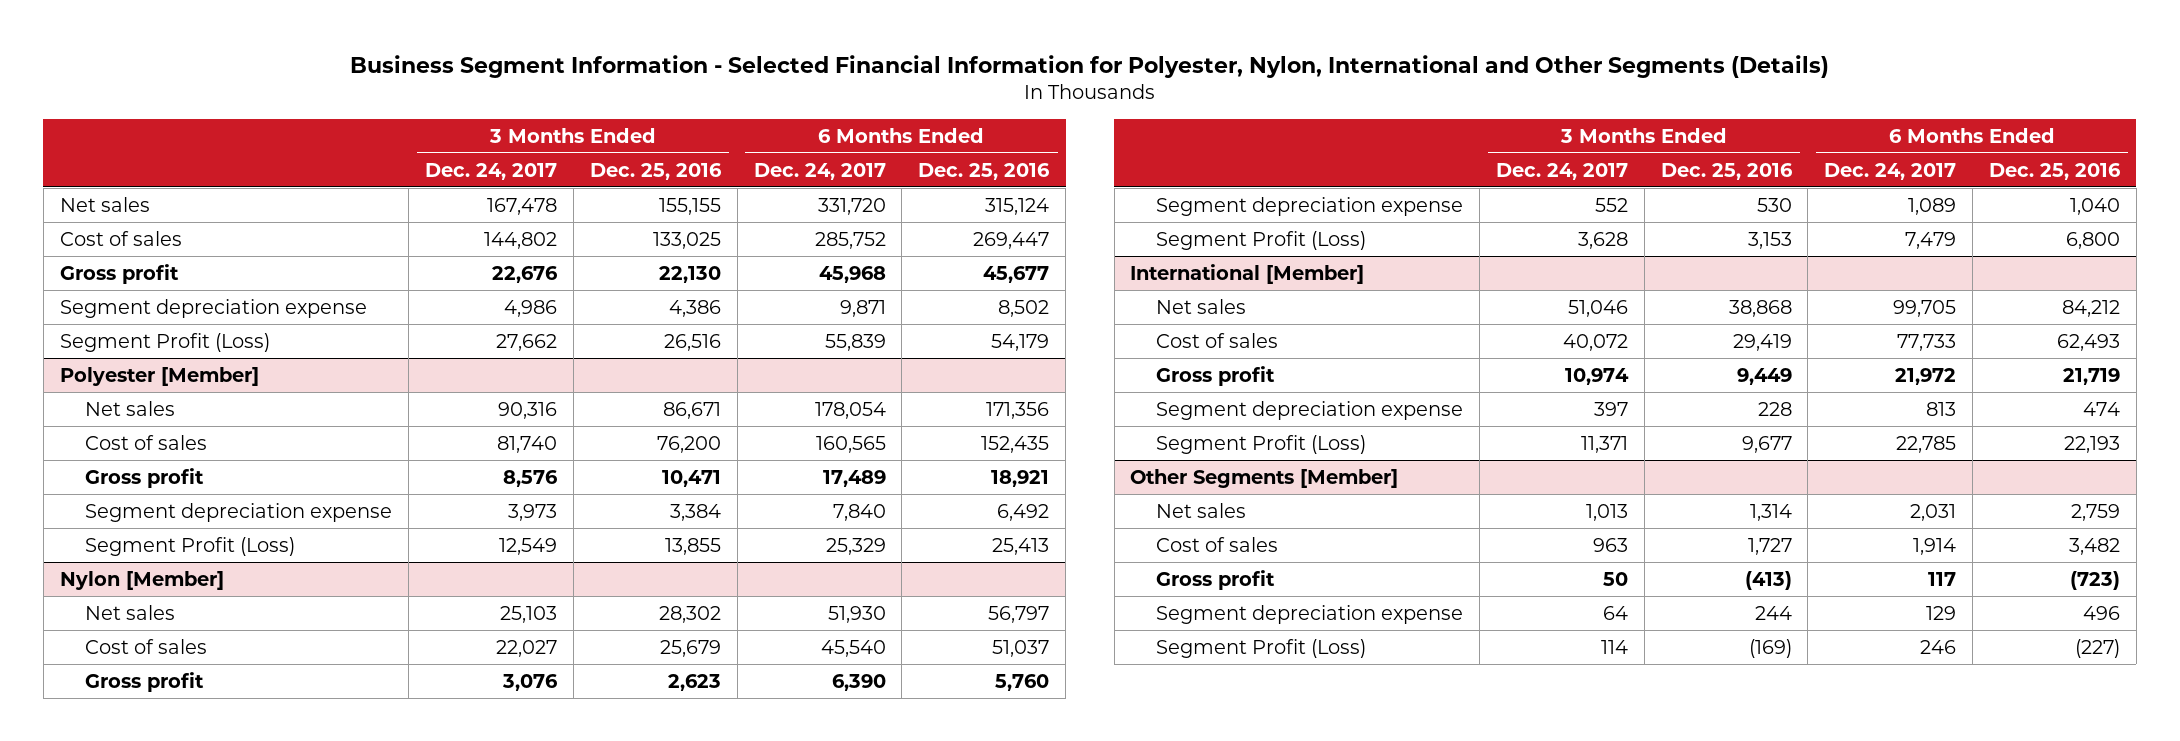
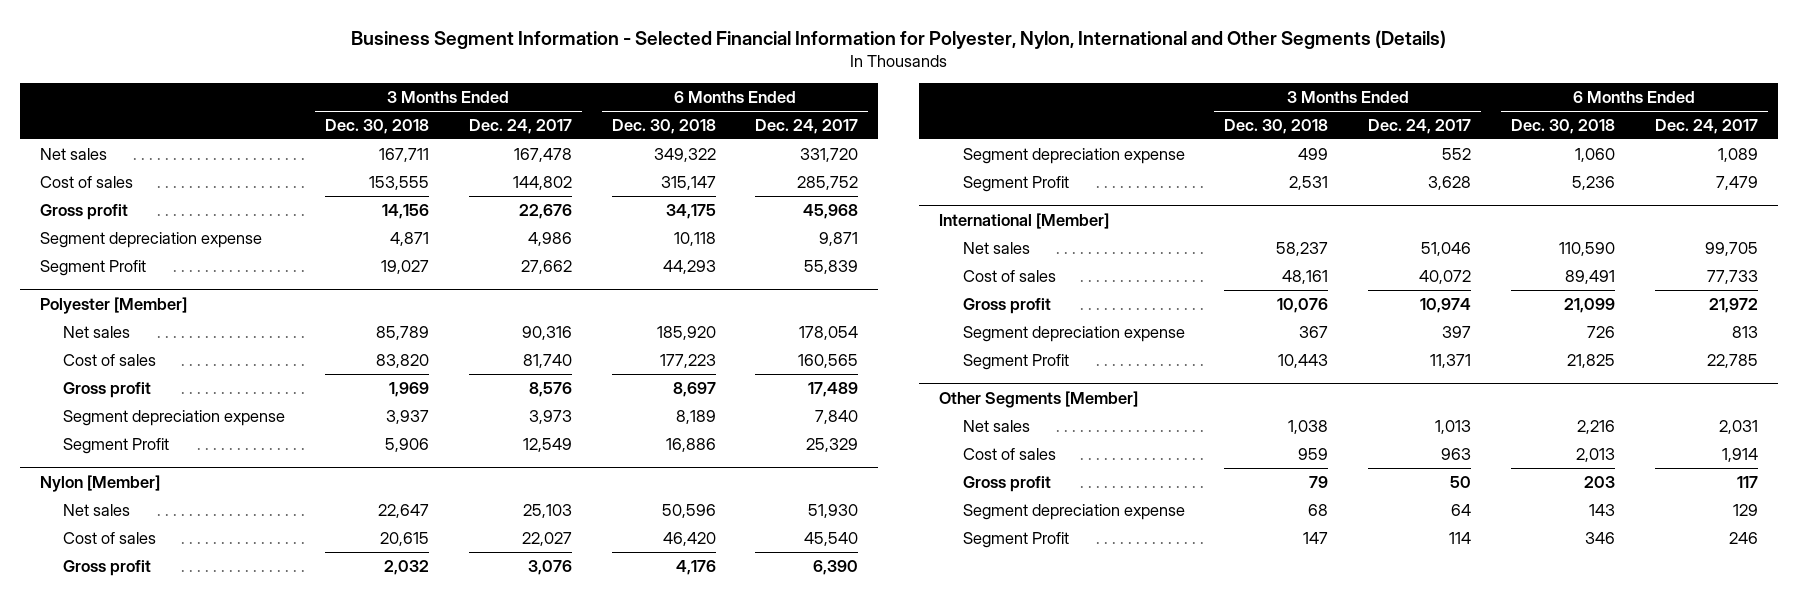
[589,162,722,180] Dec. 25, 2016 -> none
[918,162,1051,180] Dec. 25, 2016 -> none
none -> [325,118,430,134] Dec. 30, 2018
none -> [611,118,716,134] Dec. 30, 2018
[59,332,270,352] Segment Profit (Loss) -> [39,259,146,276] Segment Profit
[85,536,296,556] Segment Profit (Loss) -> [63,437,170,454] Segment Profit
[1155,230,1366,250] Segment Profit (Loss) -> [962,175,1069,192] Segment Profit
[1155,434,1366,454] Segment Profit (Loss) -> [962,353,1069,370] Segment Profit
[1155,638,1366,658] Segment Profit (Loss) -> [962,531,1069,548] Segment Profit

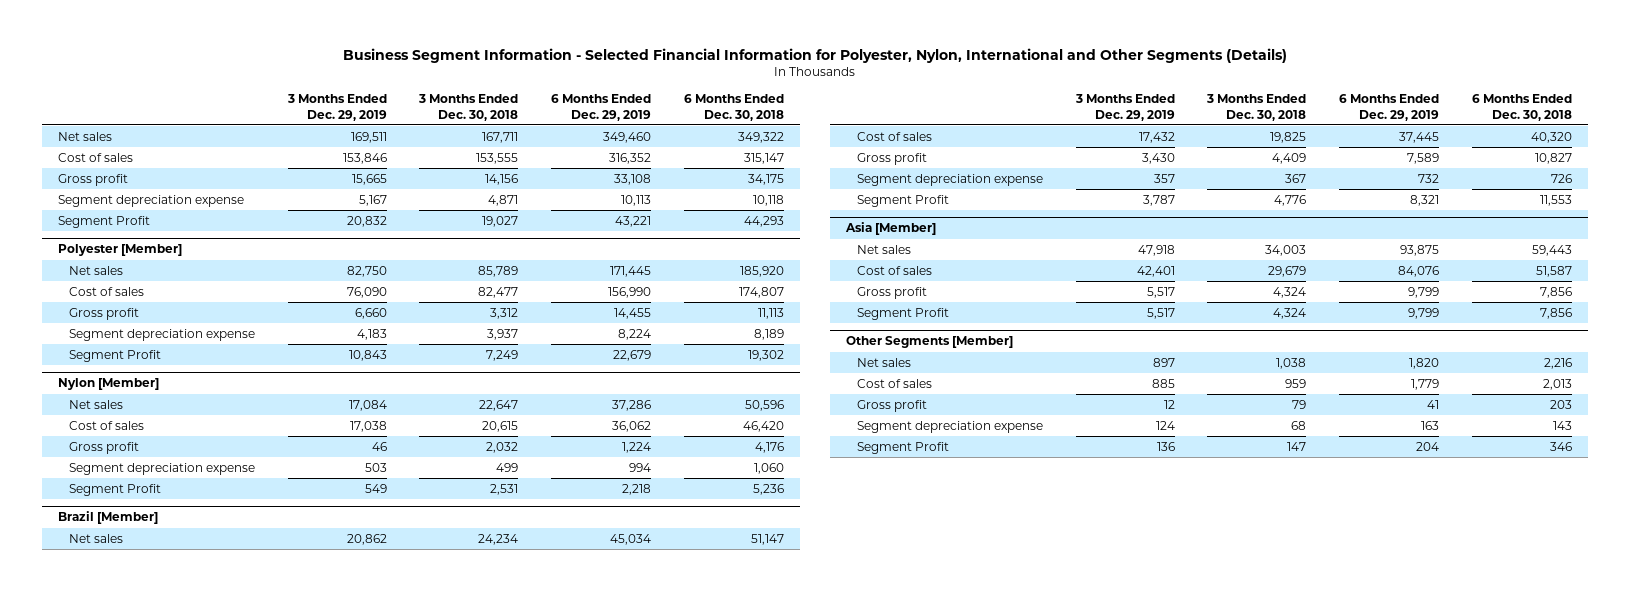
[468,118,572,134] Dec. 24, 2017 -> none
[755,118,859,134] Dec. 24, 2017 -> none
none -> [286,94,387,121] 3 Months Ended Dec. 29, 2019
none -> [550,94,651,121] 6 Months Ended Dec. 29, 2019
[376,353,430,368] 83,820 -> [478,286,519,298] 82,477
[659,353,716,368] 177,223 -> [738,286,784,298] 174,807
[389,381,430,397] 1,969 -> [490,307,519,319] 3,312
[672,381,716,397] 8,697 -> [757,307,784,319] 11,113
[385,437,430,452] 5,906 -> [486,349,519,361] 7,249
[665,437,716,452] 16,886 -> [747,349,784,361] 19,302
[938,212,1109,229] International [Member] -> none
none -> [58,511,159,525] Brazil [Member]
[1276,241,1329,256] 58,237 -> [478,533,519,545] 24,234
[1558,241,1615,256] 110,590 -> [750,533,784,545] 51,147
[1282,269,1329,284] 48,161 -> [1270,131,1307,143] 19,825
[1564,269,1615,284] 89,491 -> [1530,131,1572,143] 40,320
[1277,297,1329,313] 10,076 -> [1272,152,1307,164] 4,409
[1563,297,1615,313] 21,099 -> [1534,152,1572,164] 10,827
[1278,353,1329,368] 10,443 -> [1274,194,1307,206] 4,776
[1566,353,1615,368] 21,825 -> [1539,194,1572,206] 11,553
none -> [845,222,937,236] Asia [Member]
none -> [856,244,911,254] Net sales
none -> [856,265,932,275] Cost of sales
none -> [856,286,927,299] Gross profit
none -> [856,307,949,320] Segment Profit

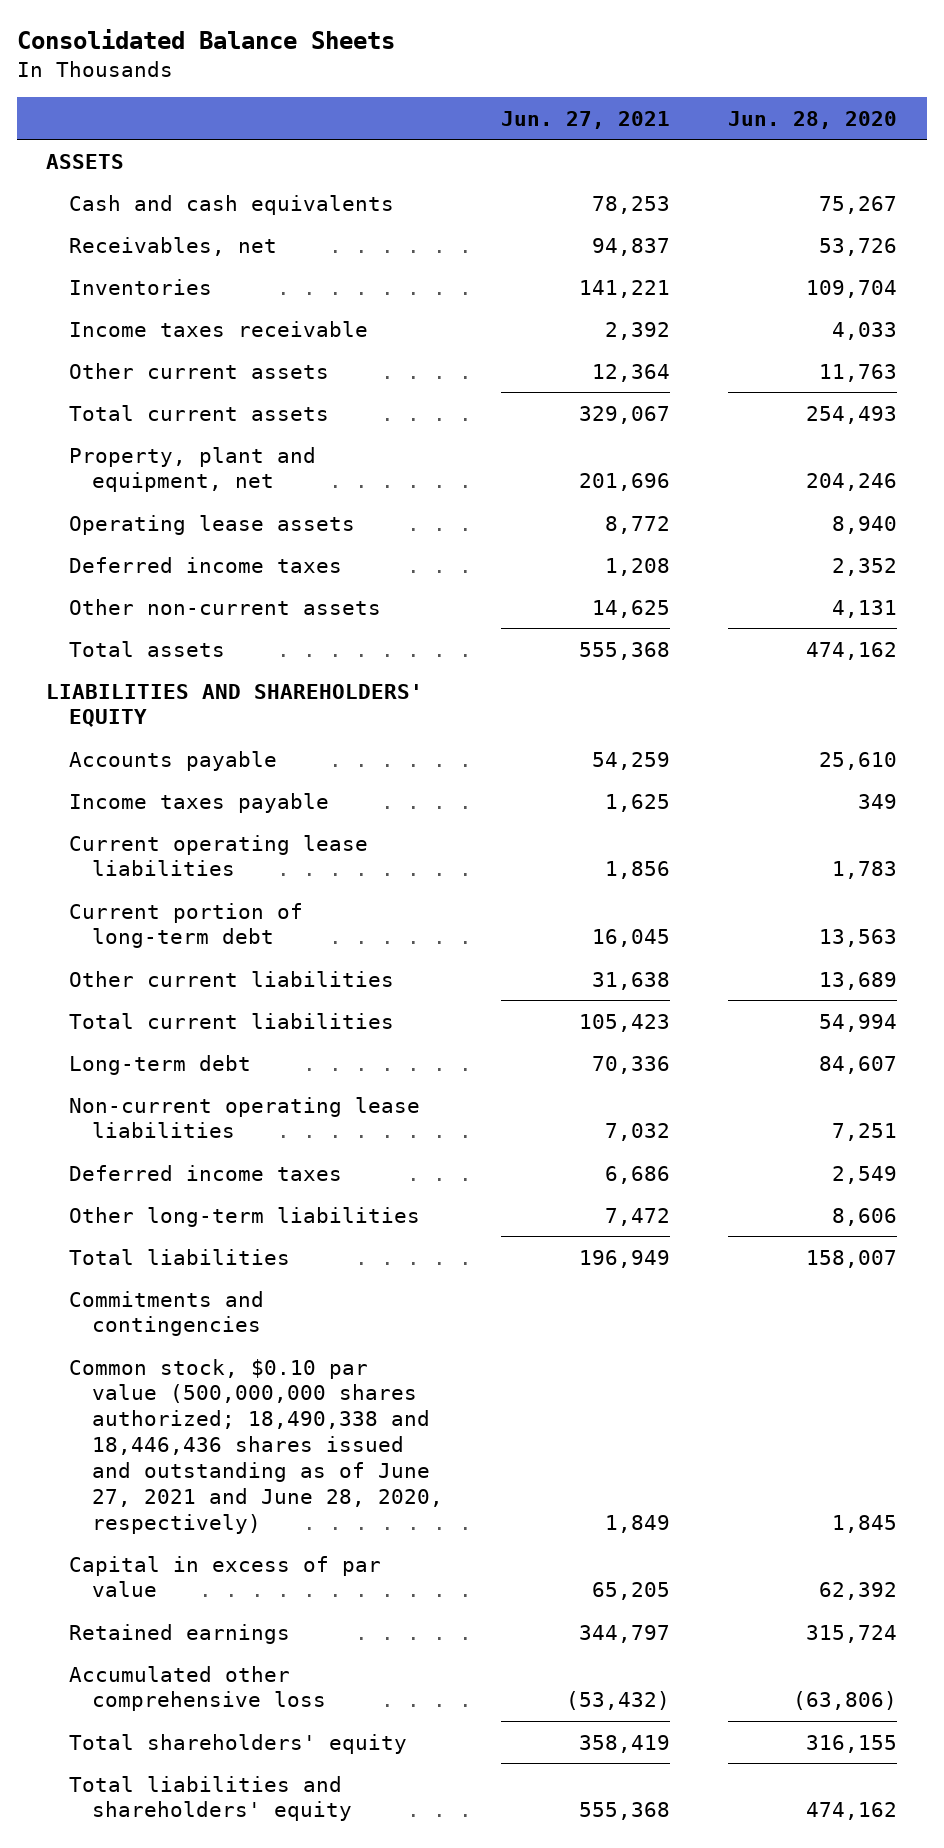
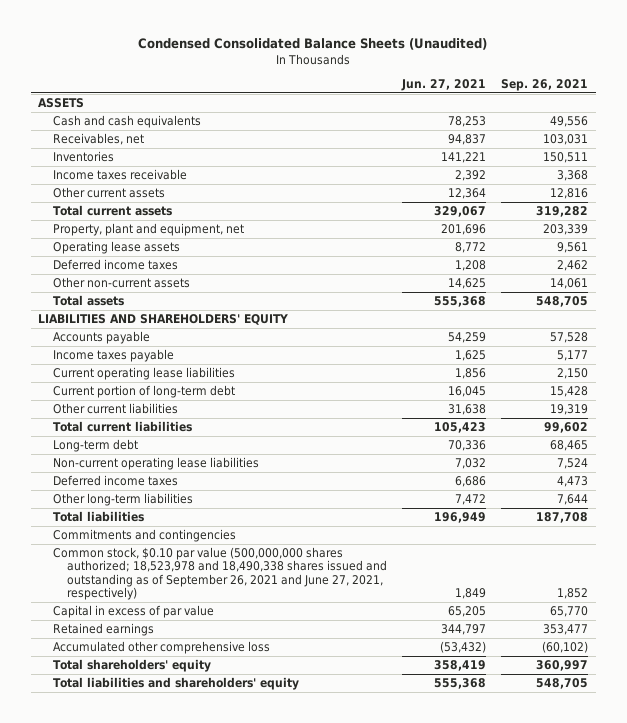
[17,29,396,50] Consolidated Balance Sheets -> [138,38,488,51] Condensed Consolidated Balance Sheets (Unaudited)
[728,110,898,129] Jun. 28, 2020 -> none
none -> [501,78,589,91] Sep. 26, 2021
[69,1358,444,1534] Common stock, $0.10 par value (500,000,000 shares authorized; 18,490,338 and 18,446,436 shares issued and outstanding as of June 27, 2021 and June 28, 2020, respectively) -> [52,546,388,601] Common stock, $0.10 par value (500,000,000 shares authorized; 18,523,978 and 18,490,338 shares issued and outstanding as of September 26, 2021 and June 27, 2021, respectively)

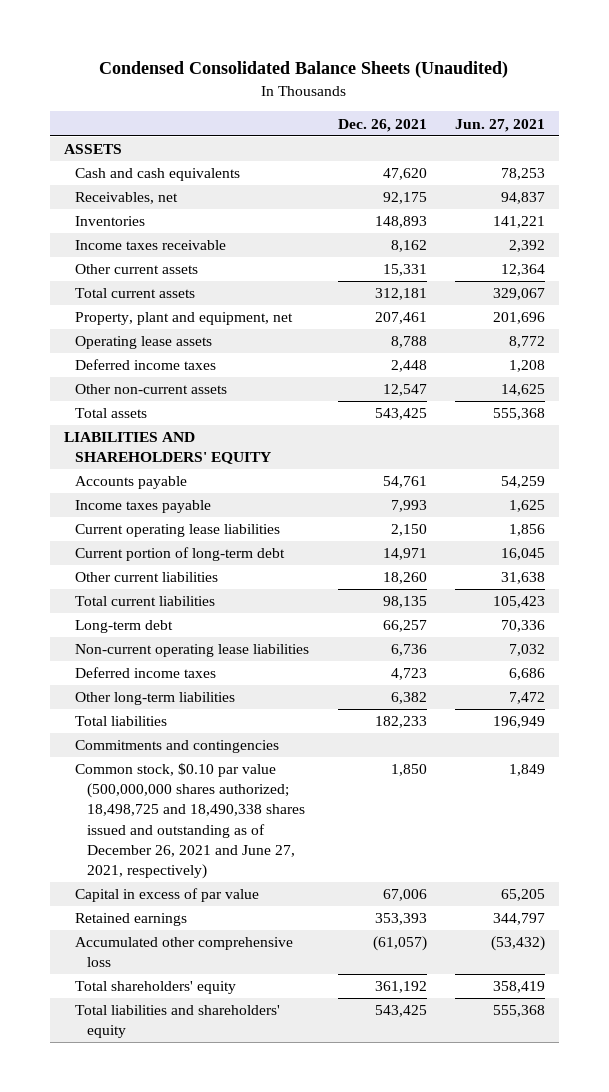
[501,78,589,91] Sep. 26, 2021 -> none
none -> [337,118,427,132] Dec. 26, 2021
[52,546,388,601] Common stock, $0.10 par value (500,000,000 shares authorized; 18,523,978 and 18,490,338 shares issued and outstanding as of September 26, 2021 and June 27, 2021, respectively) -> [75,763,305,879] Common stock, $0.10 par value (500,000,000 shares authorized; 18,498,725 and 18,490,338 shares issued and outstanding as of December 26, 2021 and June 27, 2021, respectively)

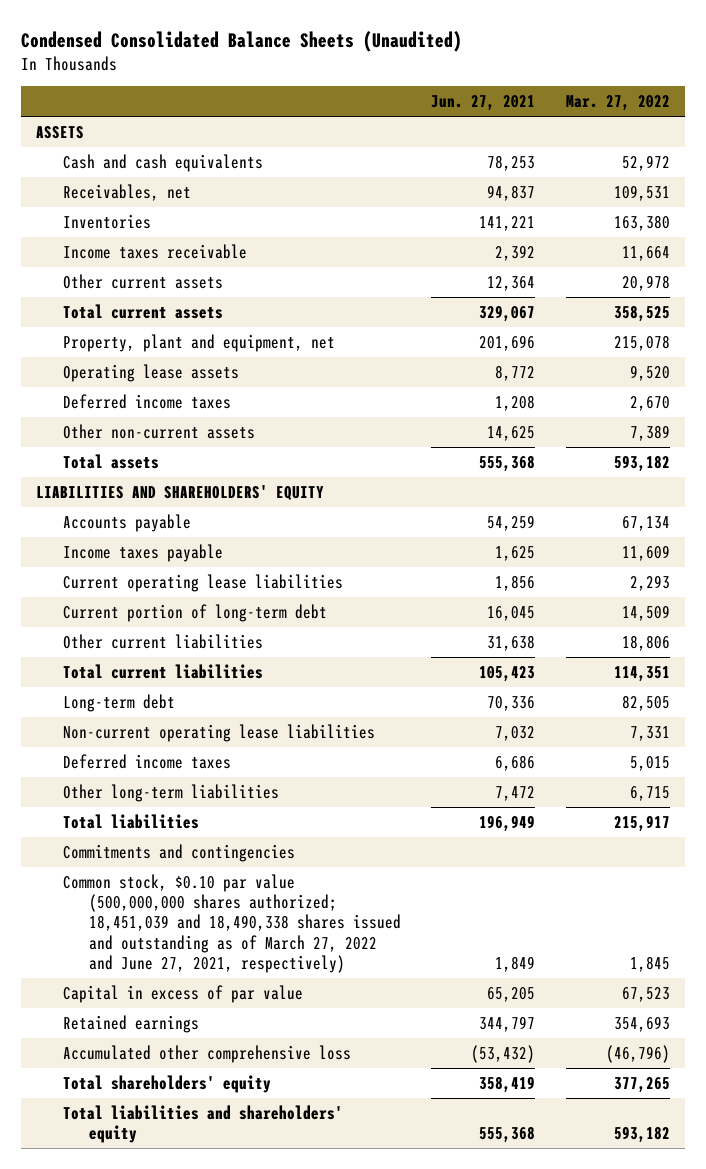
[337,118,427,132] Dec. 26, 2021 -> none
none -> [565,95,670,112] Mar. 27, 2022
[75,763,305,879] Common stock, $0.10 par value (500,000,000 shares authorized; 18,498,725 and 18,490,338 shares issued and outstanding as of December 26, 2021 and June 27, 2021, respectively) -> [62,873,402,974] Common stock, $0.10 par value (500,000,000 shares authorized; 18,451,039 and 18,490,338 shares issued and outstanding as of March 27, 2022 and June 27, 2021, respectively)

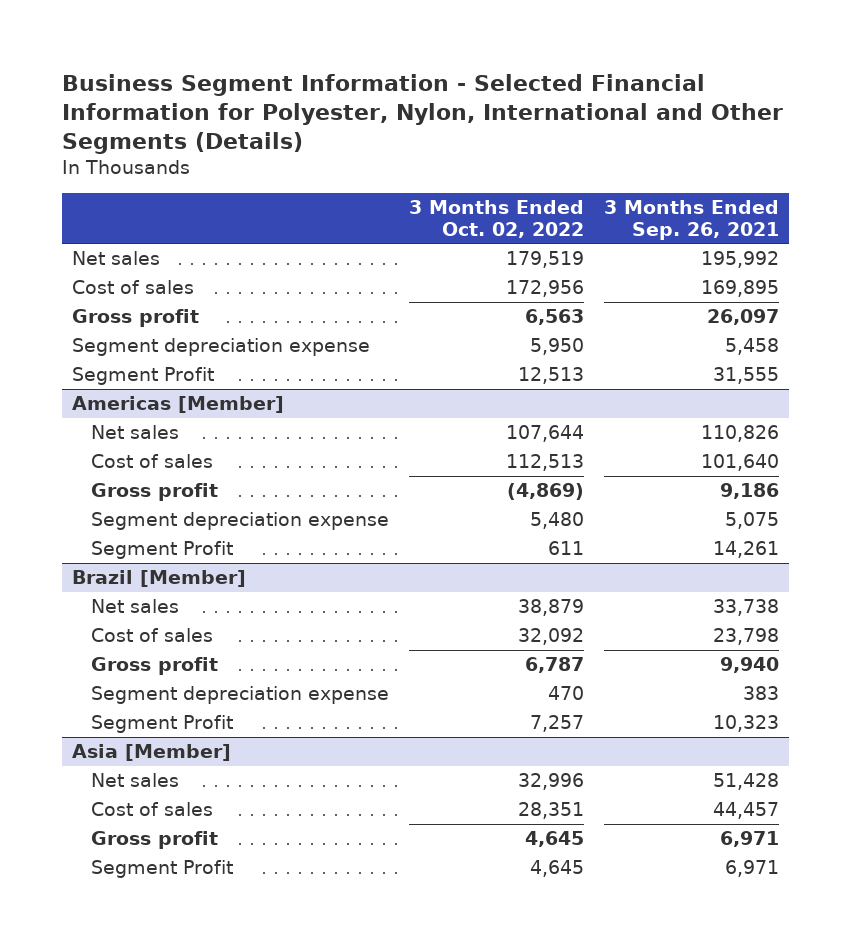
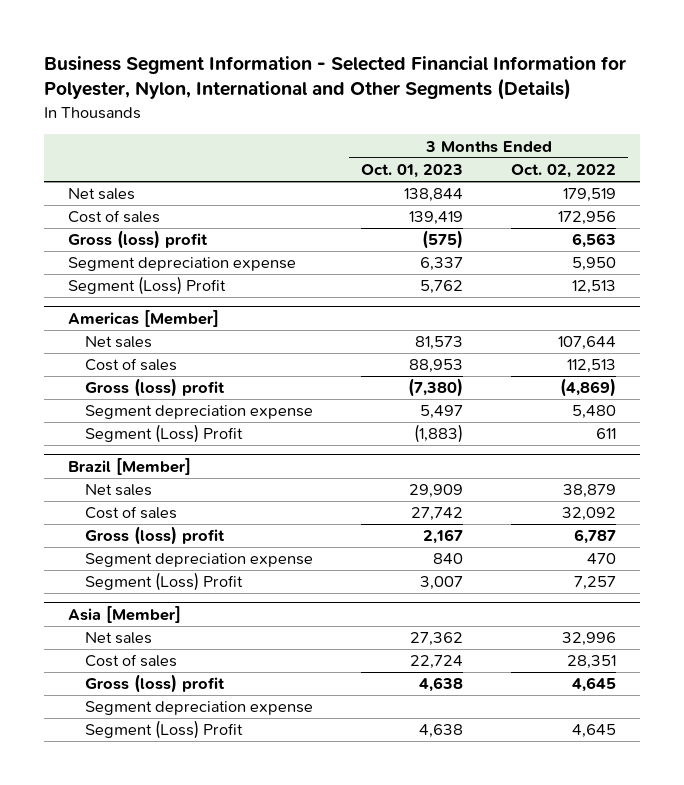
[604,199,780,240] 3 Months Ended Sep. 26, 2021 -> none
none -> [361,163,464,178] Oct. 01, 2023
[71,309,199,328] Gross profit -> [68,230,209,250] Gross (loss) profit
[71,367,214,386] Segment Profit -> [68,276,227,296] Segment (Loss) Profit
[91,483,219,502] Gross profit -> [85,378,226,398] Gross (loss) profit
[91,541,234,560] Segment Profit -> [85,424,244,444] Segment (Loss) Profit
[91,657,219,676] Gross profit -> [85,526,226,546] Gross (loss) profit
[91,715,234,734] Segment Profit -> [85,572,244,592] Segment (Loss) Profit
[91,831,219,850] Gross profit -> [85,674,226,694] Gross (loss) profit
none -> [85,701,314,716] Segment depreciation expense
[91,860,234,879] Segment Profit -> [85,720,244,740] Segment (Loss) Profit

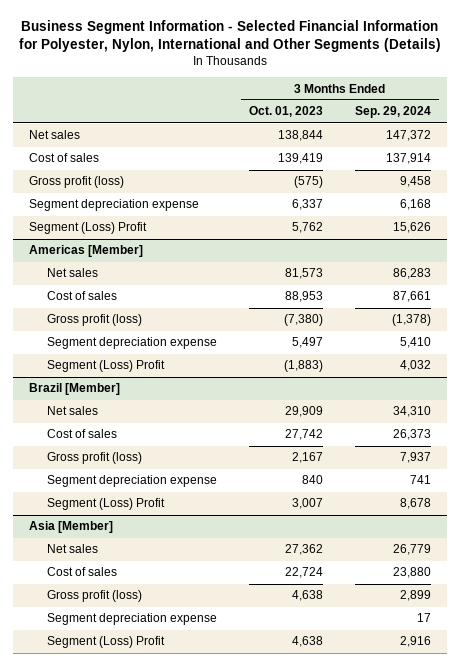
[510,163,616,178] Oct. 02, 2022 -> none
none -> [354,106,431,119] Sep. 29, 2024
[68,230,209,250] Gross (loss) profit -> [28,176,124,189] Gross profit (loss)
[85,378,226,398] Gross (loss) profit -> [47,314,143,327] Gross profit (loss)
[85,526,226,546] Gross (loss) profit -> [47,452,143,465] Gross profit (loss)
[85,674,226,694] Gross (loss) profit -> [47,590,143,603] Gross profit (loss)

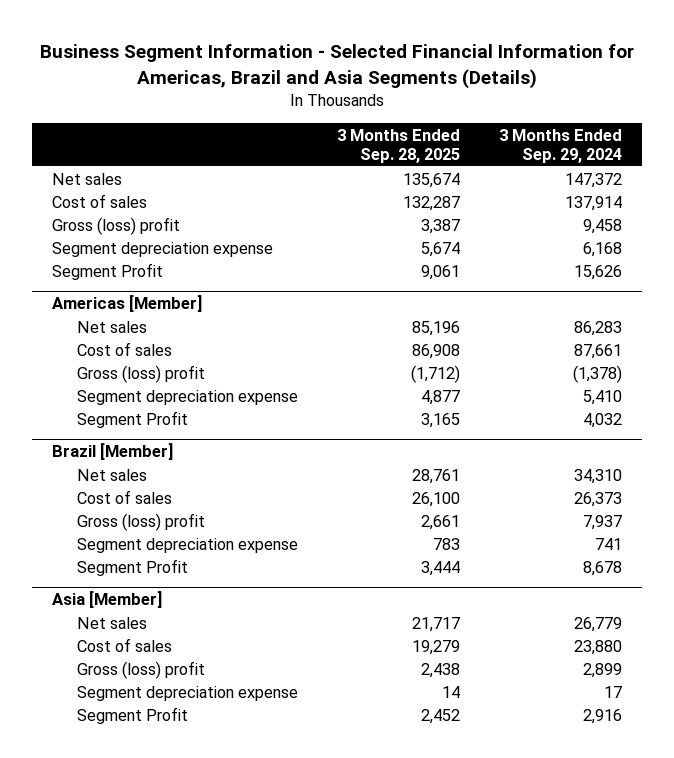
[18,20,441,53] Business Segment Information - Selected Financial Information for Polyester, Nylon, International and Other Segments (Details) -> [39,44,634,89] Business Segment Information - Selected Financial Information for Americas, Brazil and Asia Segments (Details)
[248,106,323,118] Oct. 01, 2023 -> none
none -> [337,128,461,163] 3 Months Ended Sep. 28, 2025
[28,176,124,189] Gross profit (loss) -> [51,216,180,235] Gross (loss) profit
[28,222,147,235] Segment (Loss) Profit -> [51,262,163,280] Segment Profit
[47,314,143,327] Gross profit (loss) -> [77,364,206,383] Gross (loss) profit
[47,360,166,373] Segment (Loss) Profit -> [77,410,189,428] Segment Profit
[47,452,143,465] Gross profit (loss) -> [77,512,206,531] Gross (loss) profit
[47,498,166,511] Segment (Loss) Profit -> [77,558,189,576] Segment Profit
[47,590,143,603] Gross profit (loss) -> [77,660,206,679] Gross (loss) profit
[47,636,166,649] Segment (Loss) Profit -> [77,706,189,724] Segment Profit

